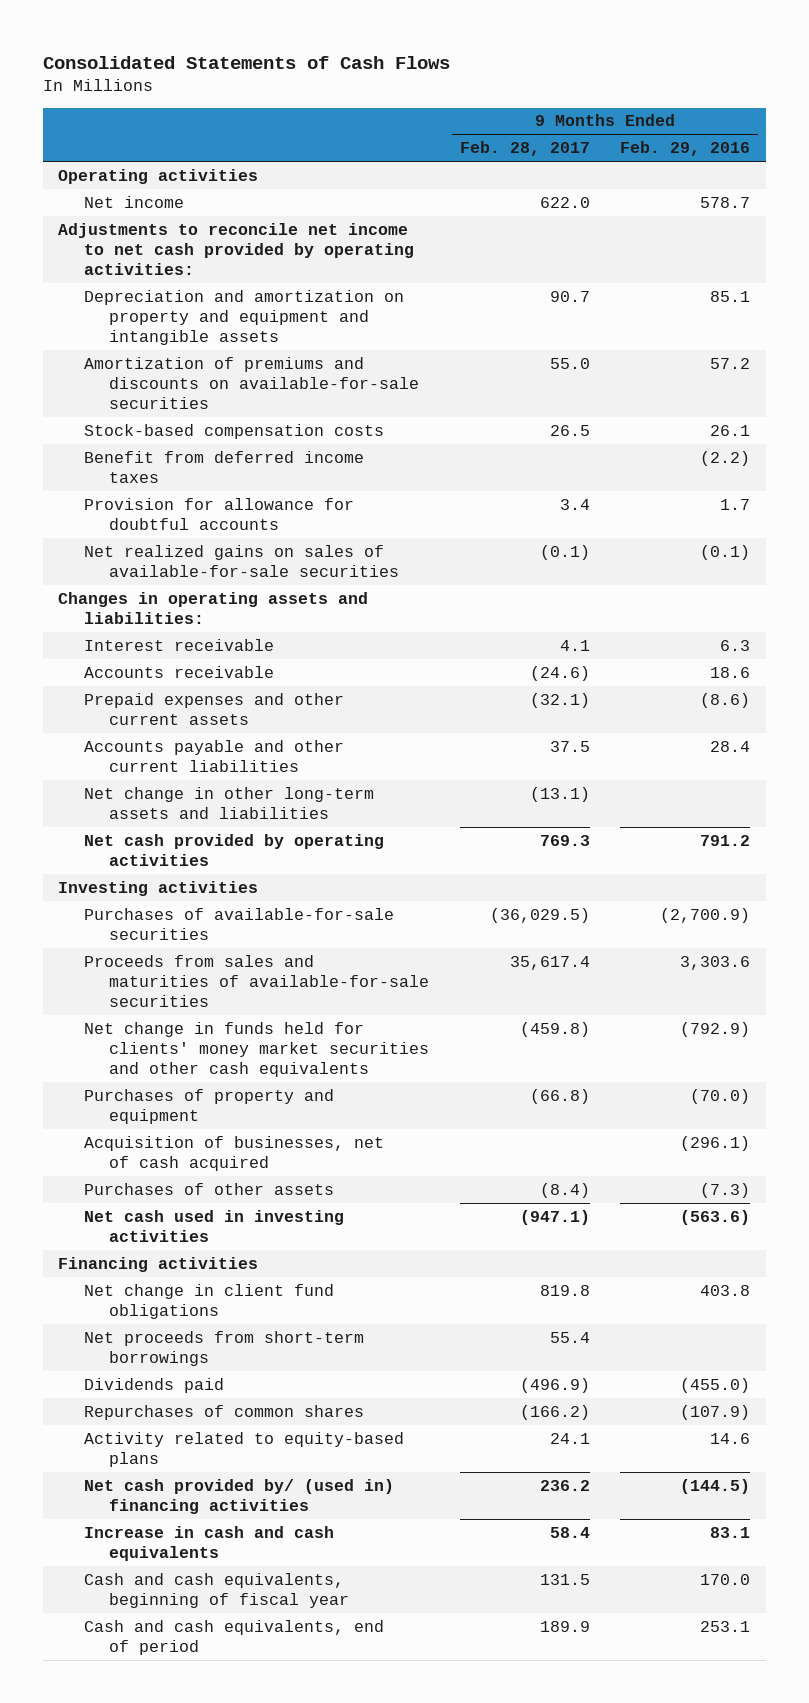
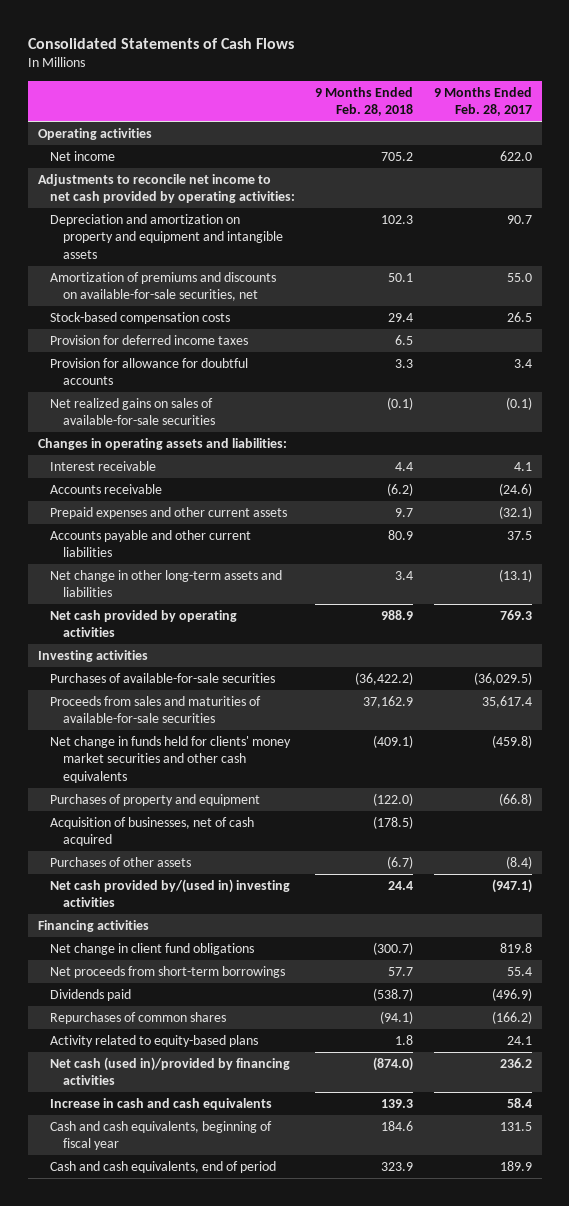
[620,141,751,157] Feb. 29, 2016 -> none
none -> [315,86,414,117] 9 Months Ended Feb. 28, 2018
[83,356,419,410] Amortization of premiums and discounts on available-for-sale securities -> [50,271,277,302] Amortization of premiums and discounts on available-for-sale securities, net
[83,450,364,484] Benefit from deferred income taxes -> [50,334,249,345] Provision for deferred income taxes
[83,1209,344,1243] Net cash used in investing activities -> [50,878,291,908] Net cash provided by/(used in) investing activities
[83,1478,394,1515] Net cash provided by/ (used in) financing activities -> [50,1056,291,1086] Net cash (used in)/provided by financing activities

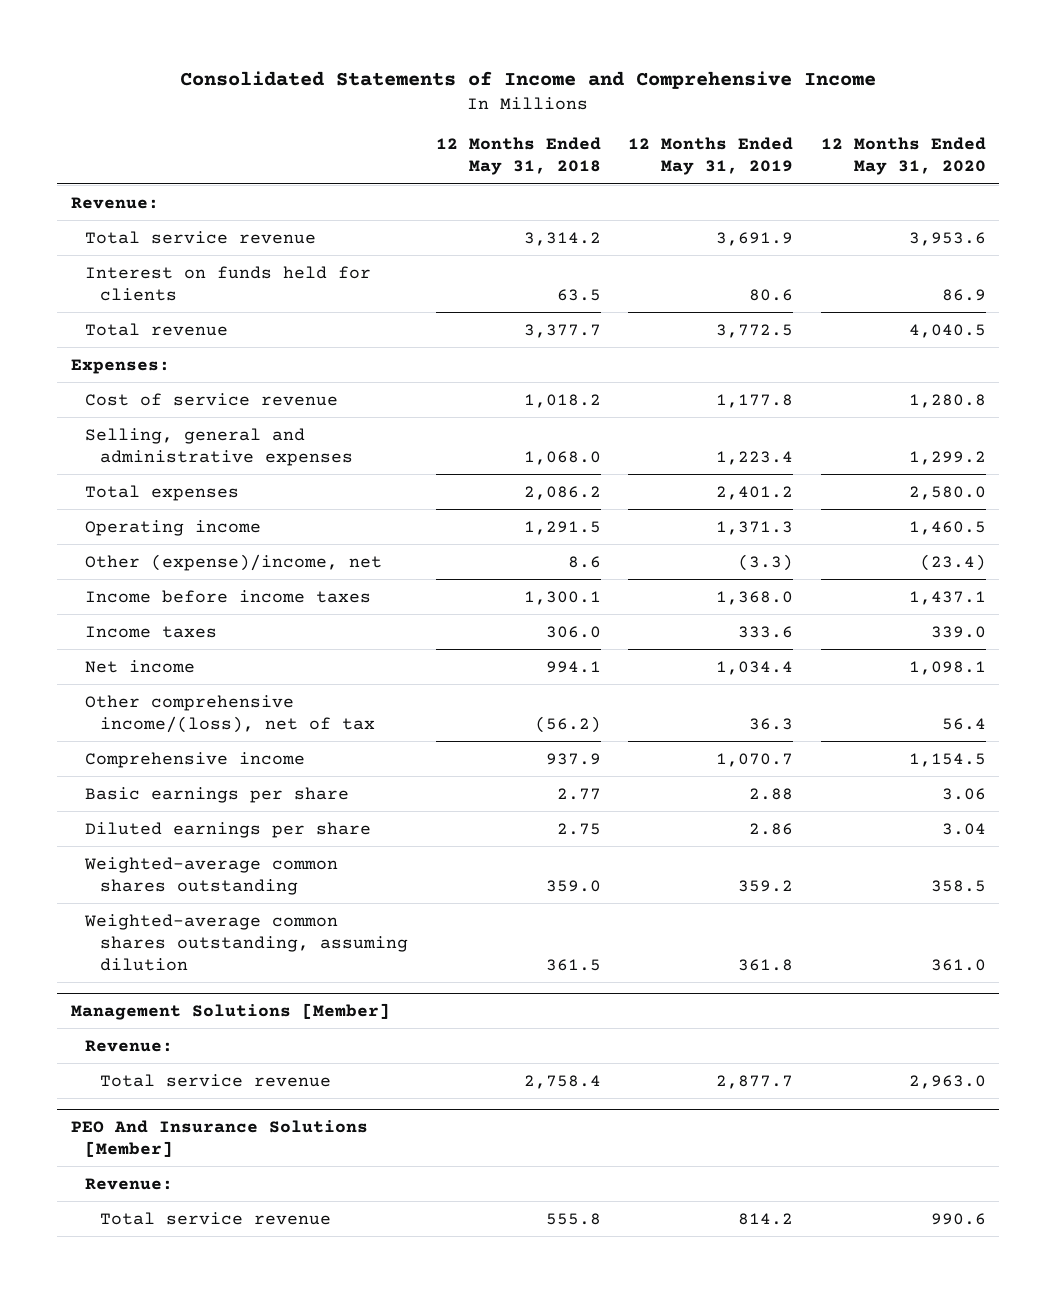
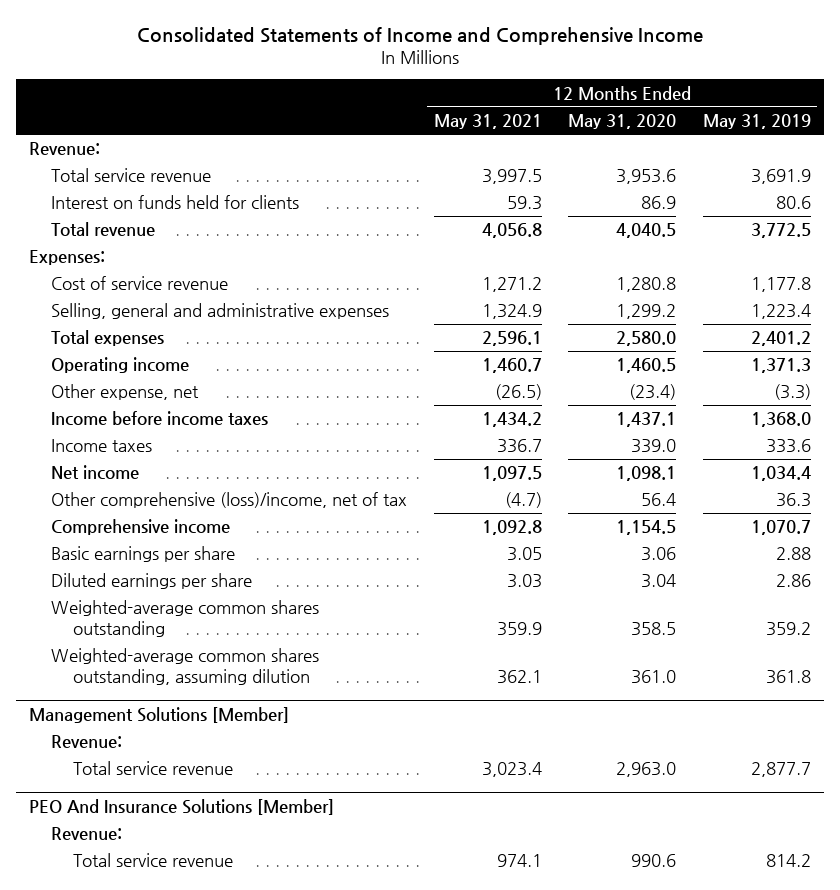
[435,137,601,176] 12 Months Ended May 31, 2018 -> none
none -> [433,114,542,130] May 31, 2021
[85,553,383,571] Other (expense)/income, net -> [51,384,200,401] Other expense, net
[85,694,376,733] Other comprehensive income/(loss), net of tax -> [51,492,408,509] Other comprehensive (loss)/income, net of tax

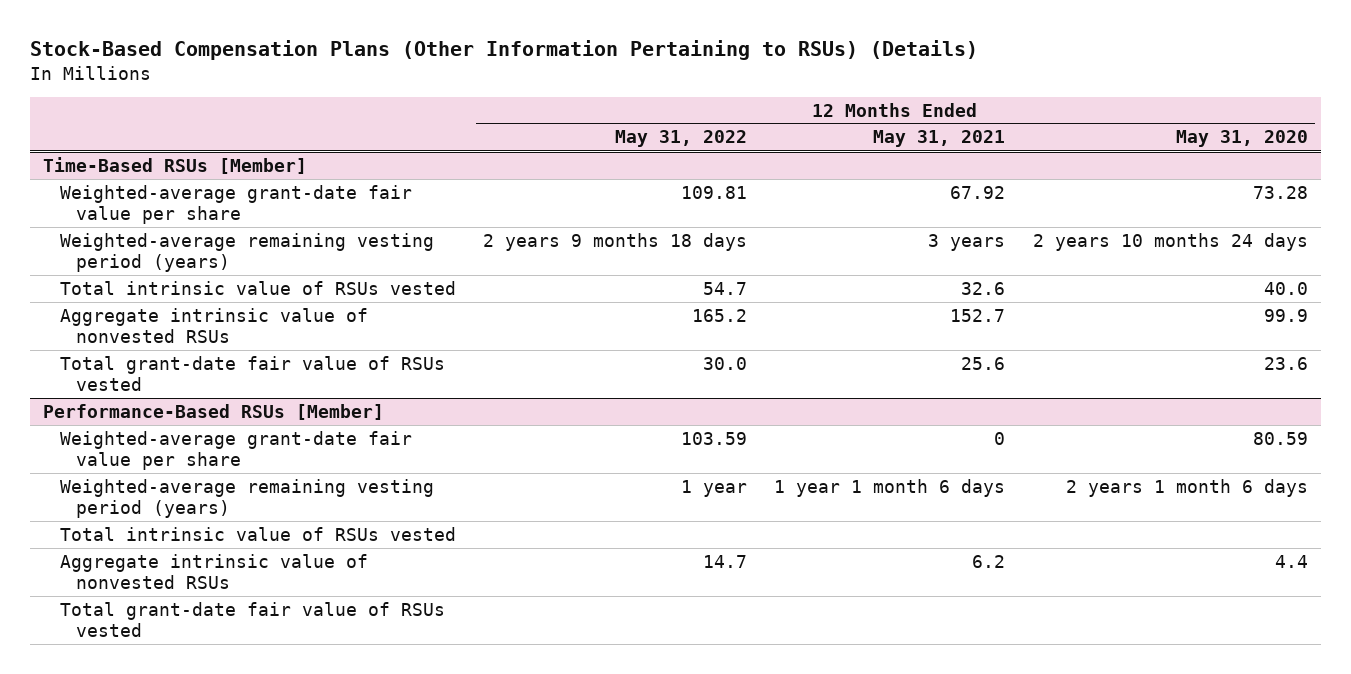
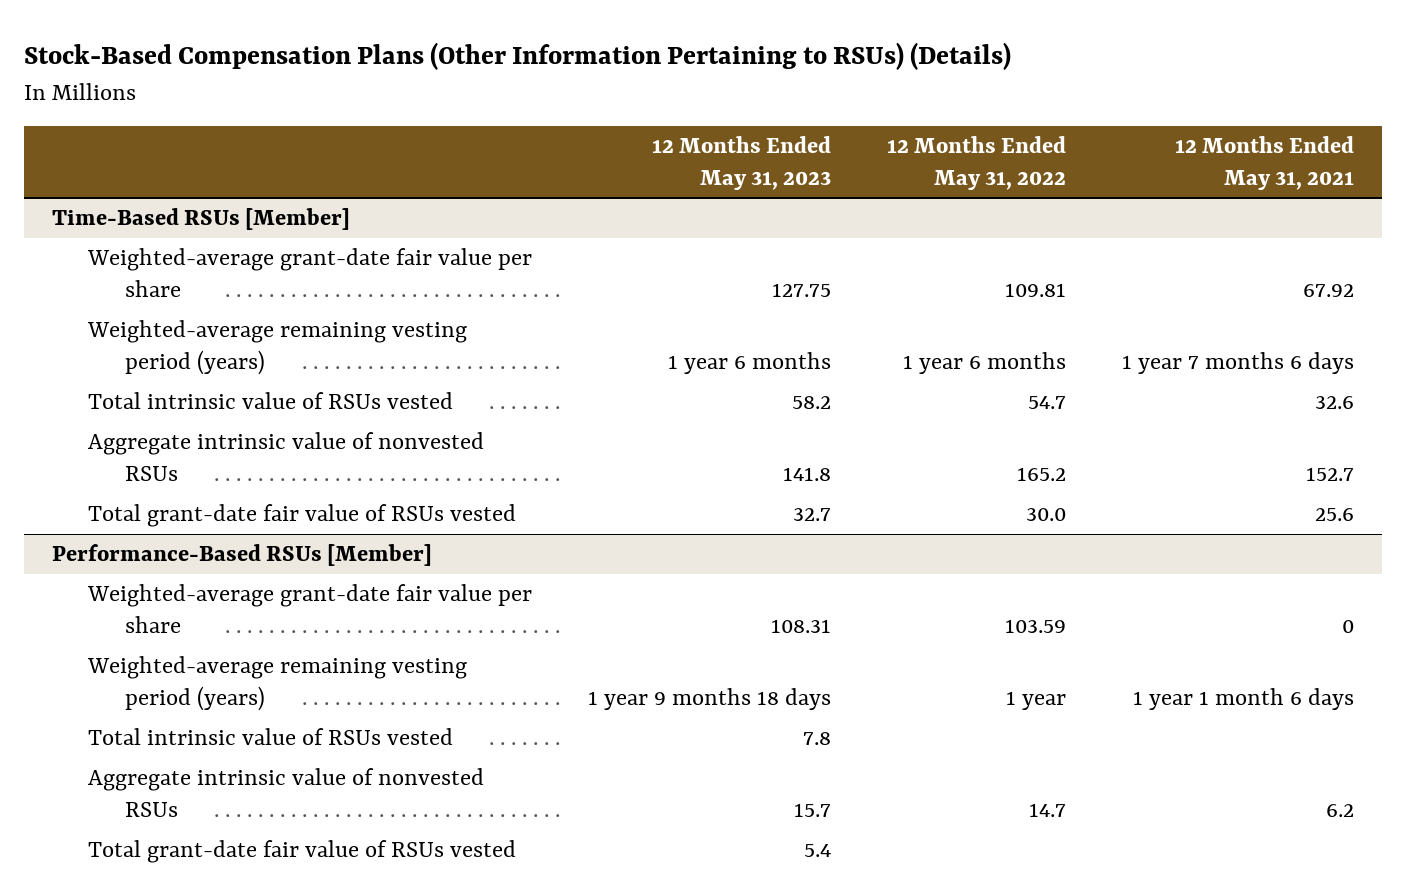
[1175,130,1308,148] May 31, 2020 -> none
none -> [652,135,832,190] 12 Months Ended May 31, 2023
[482,232,747,251] 2 years 9 months 18 days -> [902,352,1066,375] 1 year 6 months
[928,233,1006,251] 3 years -> [1121,352,1354,375] 1 year 7 months 6 days

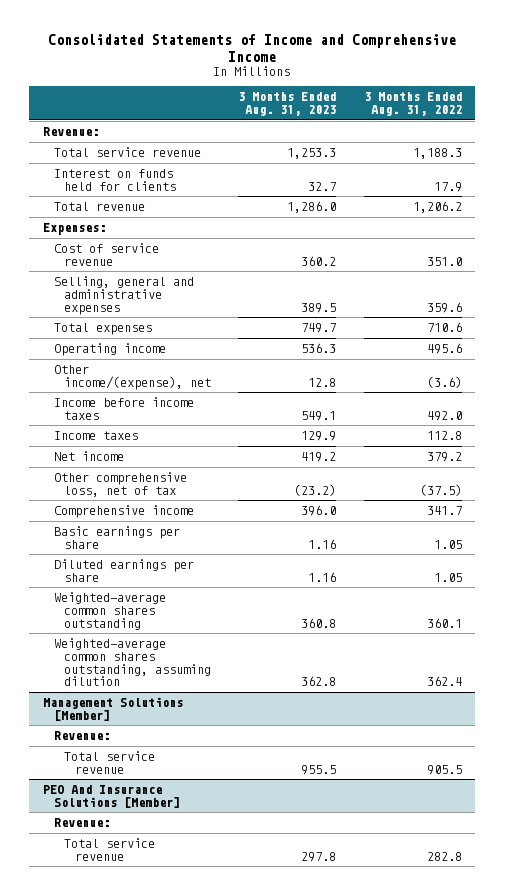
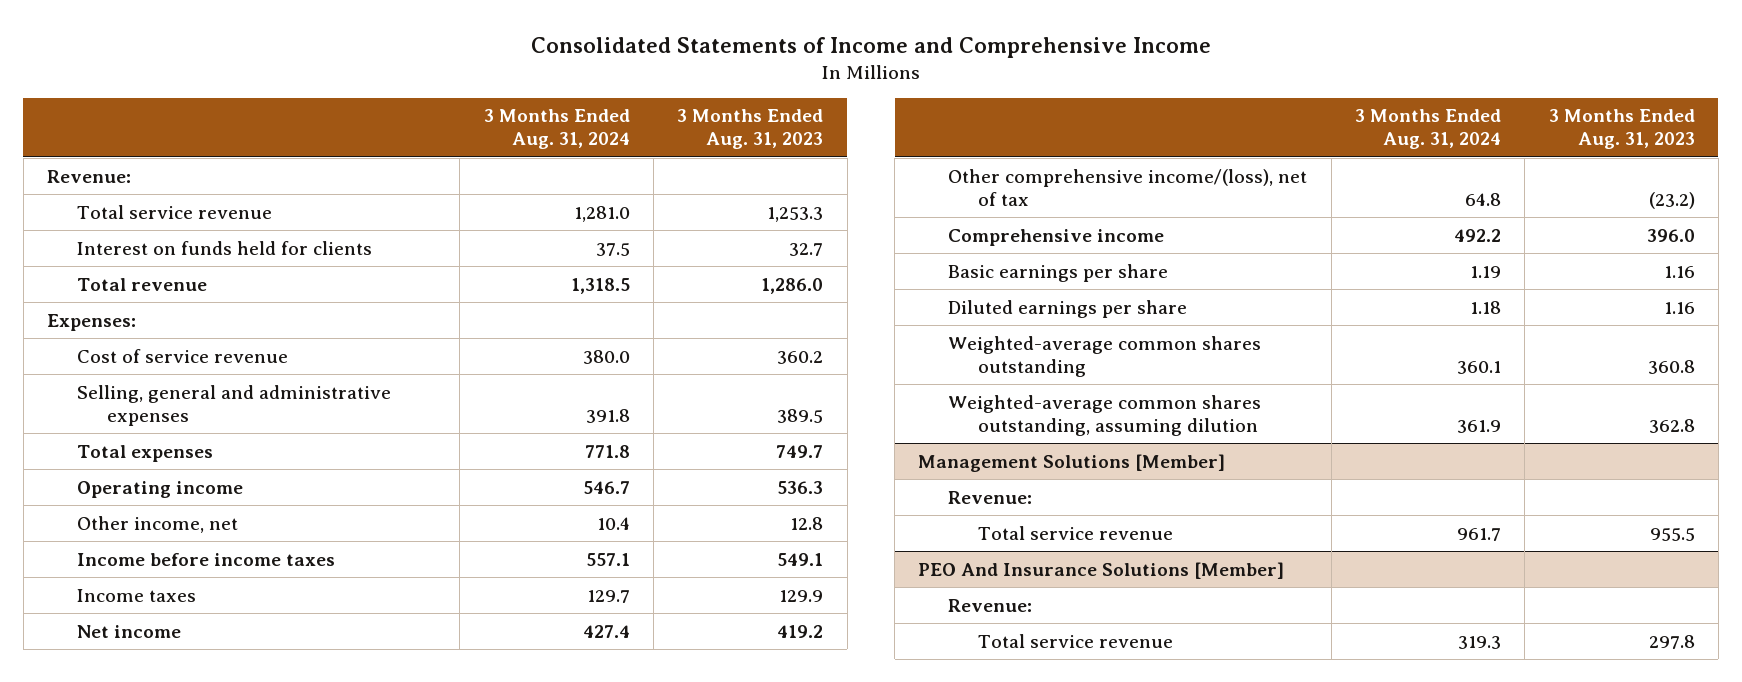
[363,92,462,117] 3 Months Ended Aug. 31, 2022 -> none
none -> [483,109,630,150] 3 Months Ended Aug. 31, 2024
[53,365,212,390] Other income/(expense), net -> [77,515,239,533] Other income, net
[53,472,187,497] Other comprehensive loss, net of tax -> [948,168,1308,206] Other comprehensive income/(loss), net of tax

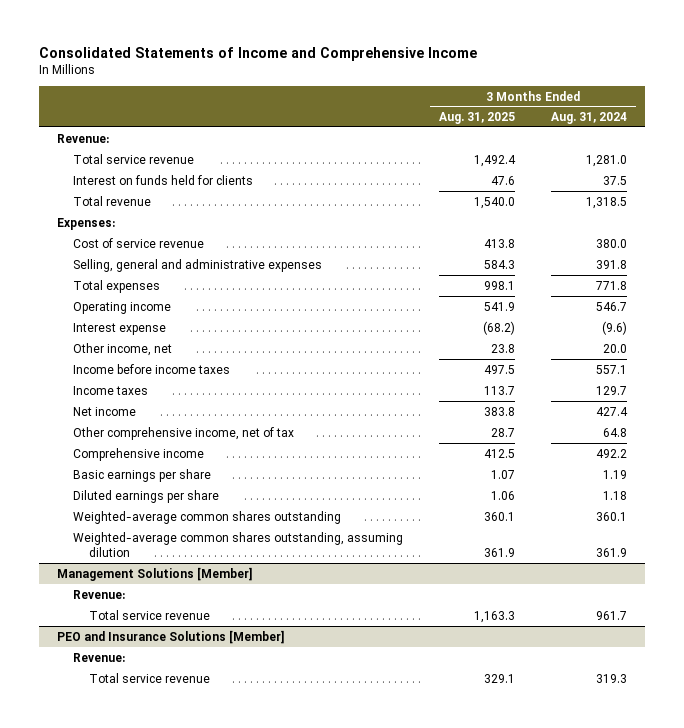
[677,109,824,150] 3 Months Ended Aug. 31, 2023 -> none
none -> [438,112,515,125] Aug. 31, 2025
none -> [72,322,166,335] Interest expense
[596,516,630,530] 10.4 -> [602,343,627,353] 20.0
[948,168,1308,206] Other comprehensive income/(loss), net of tax -> [72,426,294,440] Other comprehensive income, net of tax
[918,561,1285,579] PEO And Insurance Solutions [Member] -> [56,629,285,644] PEO and Insurance Solutions [Member]

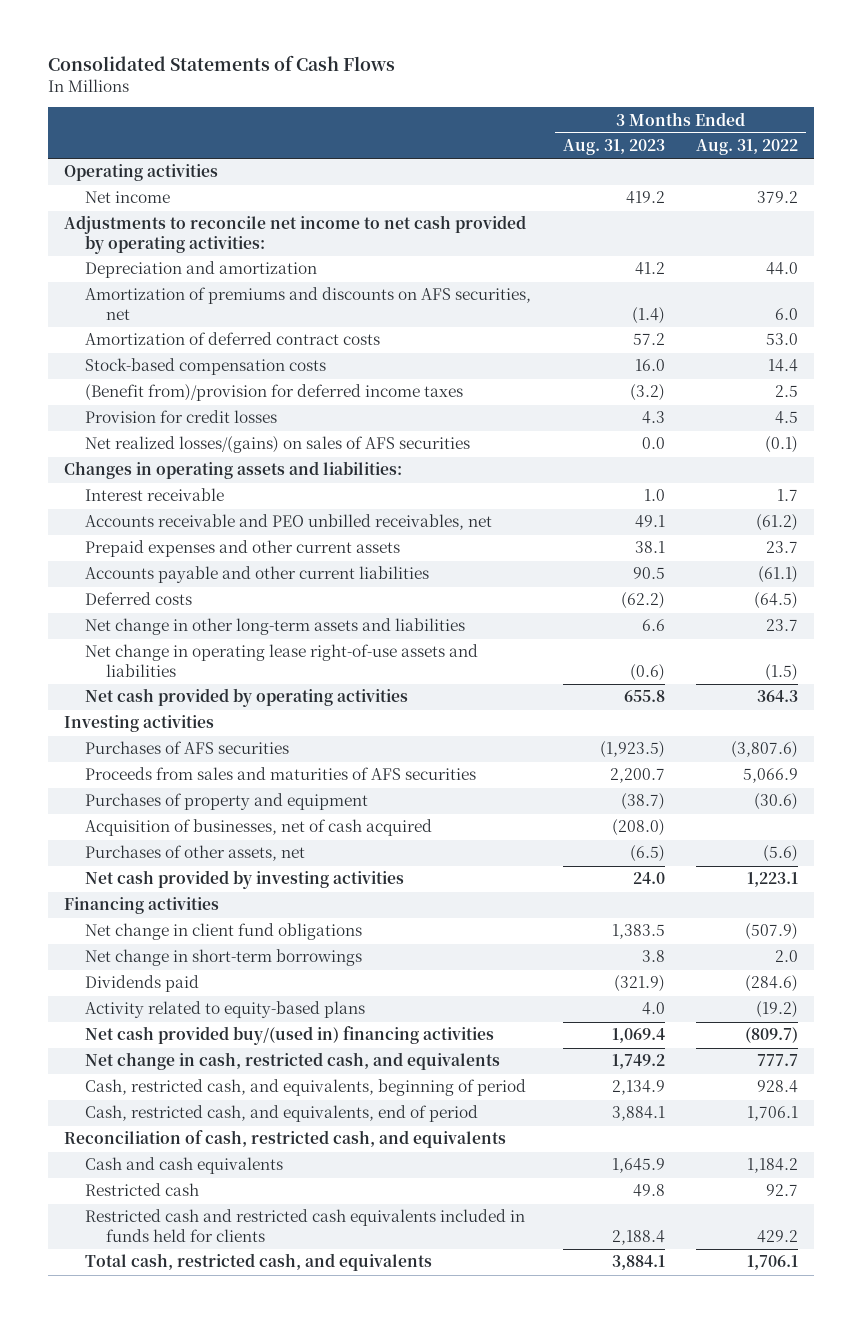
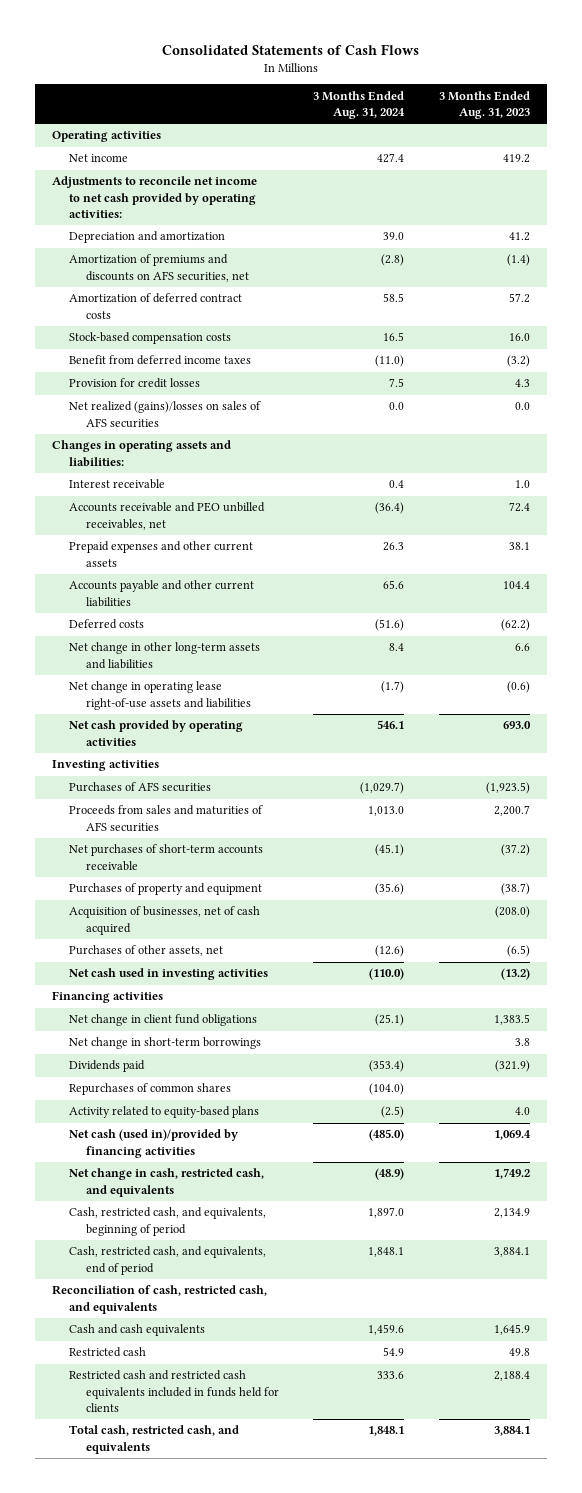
[696,139,799,156] Aug. 31, 2022 -> none
none -> [313,90,406,119] 3 Months Ended Aug. 31, 2024
[84,384,463,402] (Benefit from)/provision for deferred income taxes -> [69,355,252,366] Benefit from deferred income taxes
[84,436,470,454] Net realized losses/(gains) on sales of AFS securities -> [69,401,262,428] Net realized (gains)/losses on sales of AFS securities
[634,515,665,529] 49.1 -> [508,502,530,513] 72.4
[632,567,665,580] 90.5 -> [502,581,530,590] 104.4
[623,690,665,703] 655.8 -> [502,721,531,730] 693.0
none -> [69,844,264,871] Net purchases of short-term accounts receivable
[84,870,404,890] Net cash provided by investing activities -> [69,968,269,981] Net cash used in investing activities
[632,872,665,885] 24.0 -> [500,968,530,981] (13.2)
none -> [69,1083,232,1096] Repurchases of common shares
[84,1026,494,1046] Net cash provided buy/(used in) financing activities -> [69,1129,239,1158] Net cash (used in)/provided by financing activities

